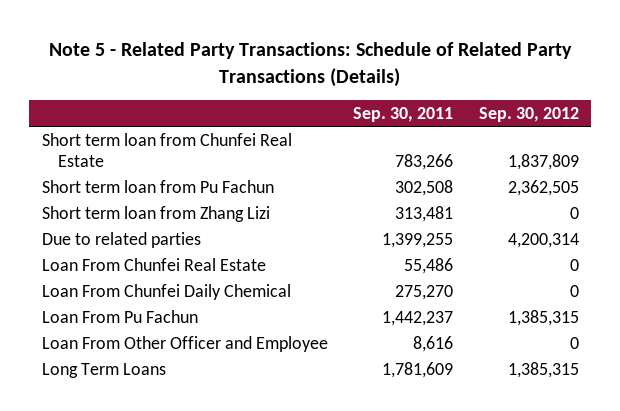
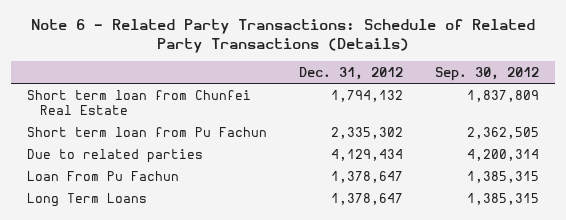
[49,41,573,87] Note 5 - Related Party Transactions: Schedule of Related Party Transactions (Details) -> [30,18,535,53] Note 6 - Related Party Transactions: Schedule of Related Party Transactions (Details)
[353,106,454,122] Sep. 30, 2011 -> none
none -> [298,67,403,81] Dec. 31, 2012
[41,205,270,222] Short term loan from Zhang Lizi -> none
[41,257,266,271] Loan From Chunfei Real Estate -> none
[41,283,291,300] Loan From Chunfei Daily Chemical -> none
[41,335,328,352] Loan From Other Officer and Employee -> none

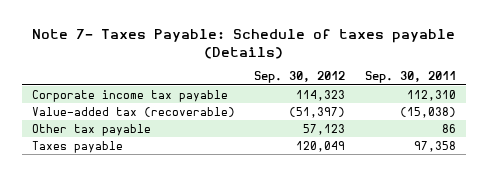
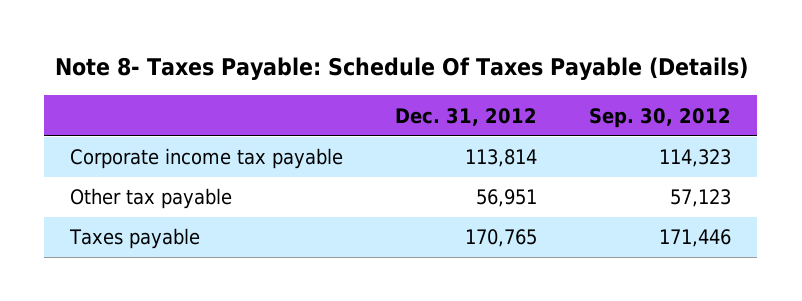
[31,29,455,59] Note 7- Taxes Payable: Schedule of taxes payable (Details) -> [54,57,748,81] Note 8- Taxes Payable: Schedule Of Taxes Payable (Details)
[364,71,456,84] Sep. 30, 2011 -> none
none -> [395,107,538,126] Dec. 31, 2012
[31,106,235,117] Value-added tax (recoverable) -> none
[296,140,346,152] 120,049 -> [659,229,732,248] 171,446

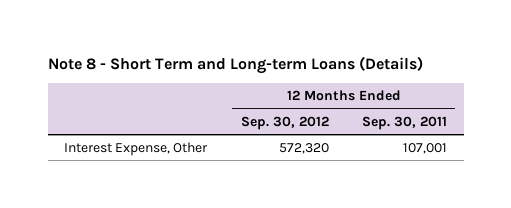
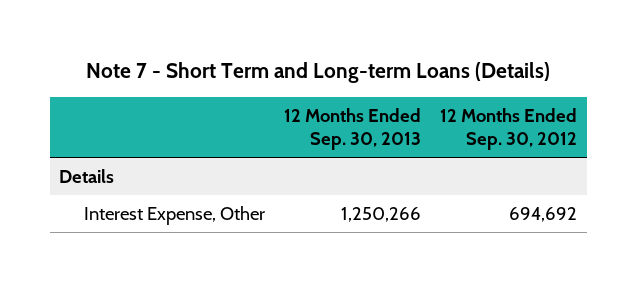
[47,56,423,75] Note 8 - Short Term and Long-term Loans (Details) -> [86,62,551,84] Note 7 - Short Term and Long-term Loans (Details)
[362,115,448,130] Sep. 30, 2011 -> none
none -> [284,107,422,151] 12 Months Ended Sep. 30, 2013
none -> [59,168,115,183] Details
[278,143,329,155] 572,320 -> [509,206,578,222] 694,692

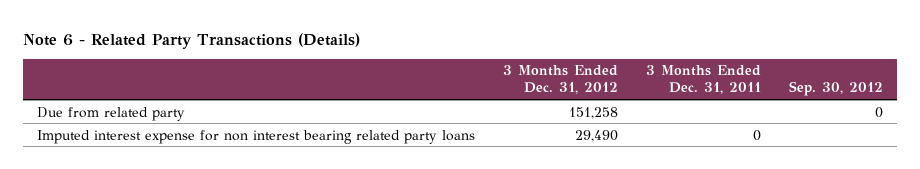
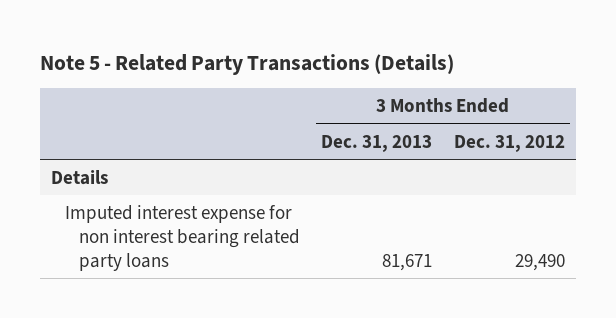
[23,32,361,49] Note 6 - Related Party Transactions (Details) -> [40,53,455,75] Note 5 - Related Party Transactions (Details)
[646,65,762,95] 3 Months Ended Dec. 31, 2011 -> none
[789,81,884,97] Sep. 30, 2012 -> none
none -> [321,134,433,152] Dec. 31, 2013
[37,106,186,121] Due from related party -> none
none -> [51,169,109,185] Details

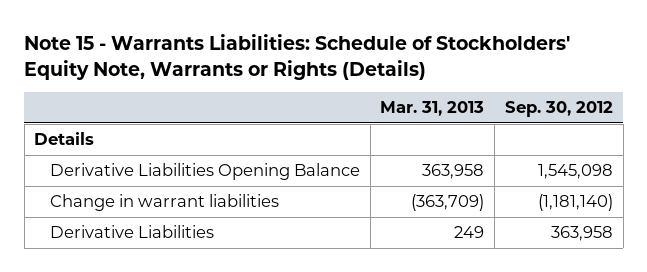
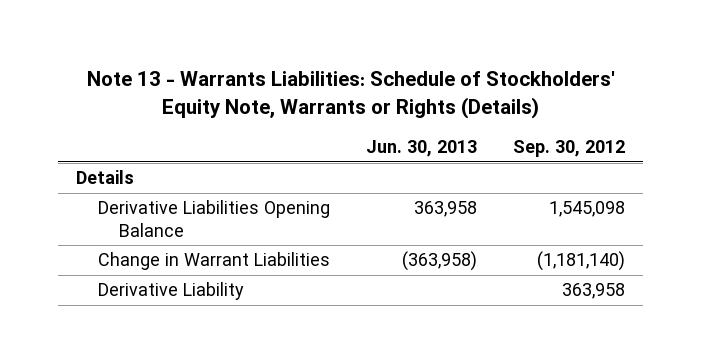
[24,33,571,80] Note 15 - Warrants Liabilities: Schedule of Stockholders' Equity Note, Warrants or Rights (Details) -> [86,71,615,120] Note 13 - Warrants Liabilities: Schedule of Stockholders' Equity Note, Warrants or Rights (Details)
[380,101,485,117] Mar. 31, 2013 -> none
none -> [365,140,477,158] Jun. 30, 2013
[49,194,279,212] Change in warrant liabilities -> [97,252,330,271] Change in Warrant Liabilities
[49,225,214,239] Derivative Liabilities -> [97,282,244,301] Derivative Liability

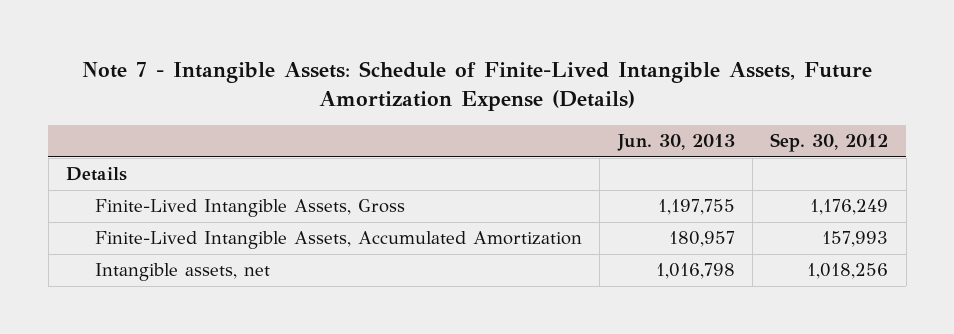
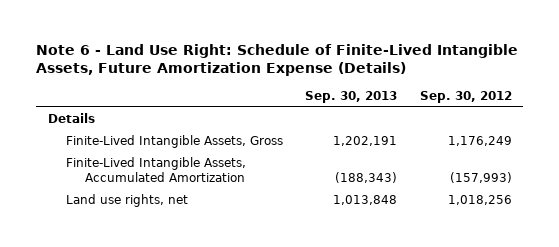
[82,61,873,112] Note 7 - Intangible Assets: Schedule of Finite-Lived Intangible Assets, Future Amortization Expense (Details) -> [36,43,519,76] Note 6 - Land Use Right: Schedule of Finite-Lived Intangible Assets, Future Amortization Expense (Details)
[616,134,735,152] Jun. 30, 2013 -> none
none -> [305,90,398,103] Sep. 30, 2013
[822,231,889,248] 157,993 -> [449,172,512,184] (157,993)
[94,263,270,282] Intangible assets, net -> [66,194,189,208] Land use rights, net

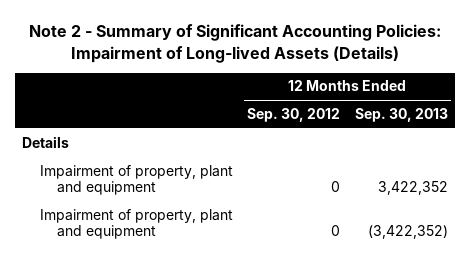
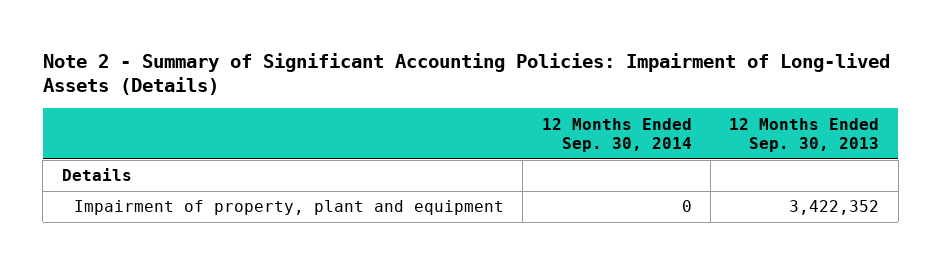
[247,107,341,122] Sep. 30, 2012 -> none
none -> [541,117,692,152] 12 Months Ended Sep. 30, 2014
[39,208,233,240] Impairment of property, plant and equipment -> none

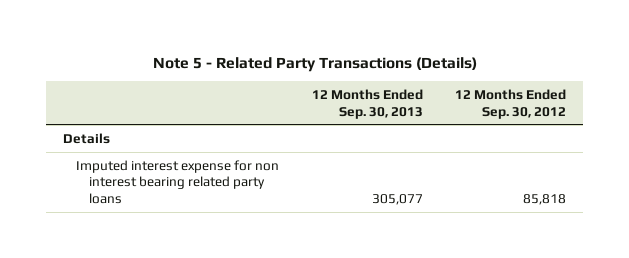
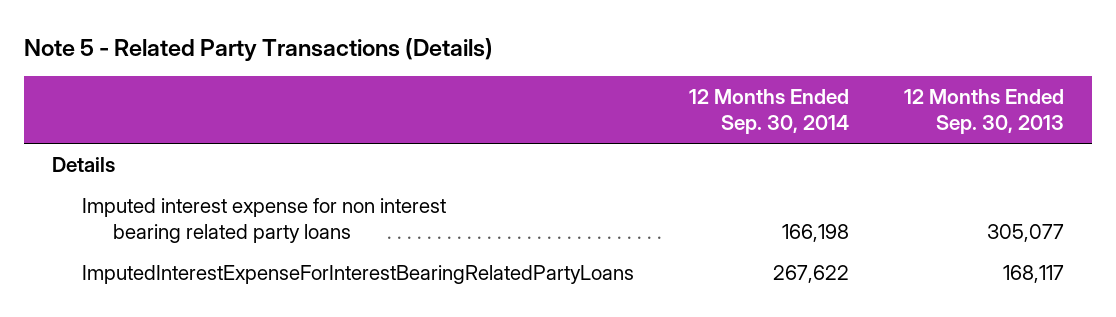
[455,88,567,119] 12 Months Ended Sep. 30, 2012 -> none
none -> [689,89,850,135] 12 Months Ended Sep. 30, 2014
none -> [82,265,635,285] ImputedInterestExpenseForInterestBearingRelatedPartyLoans

